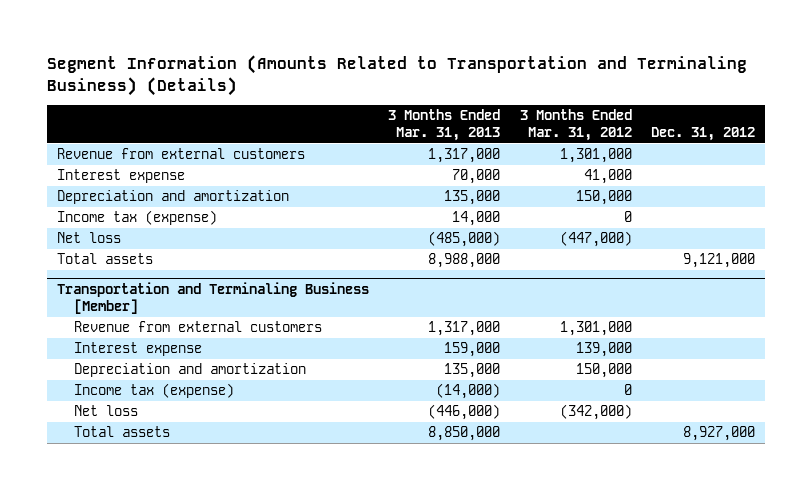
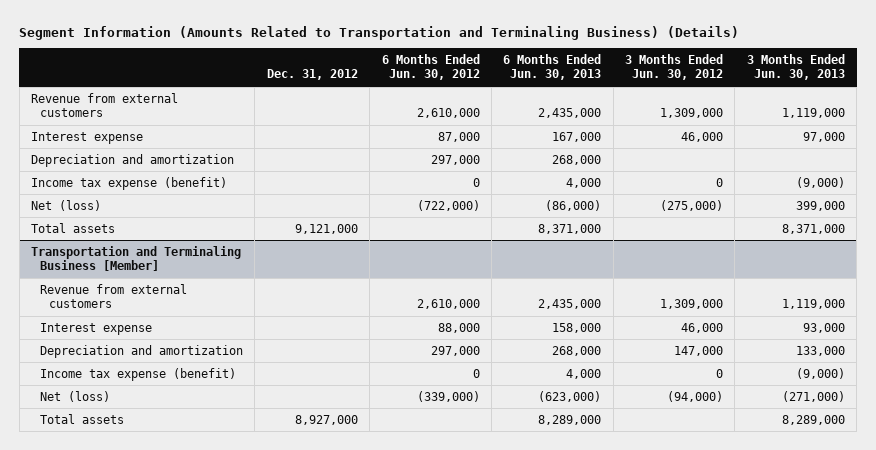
[388,108,501,142] 3 Months Ended Mar. 31, 2013 -> none
[519,108,632,142] 3 Months Ended Mar. 31, 2012 -> none
none -> [381,54,480,81] 6 Months Ended Jun. 30, 2012
none -> [503,54,602,81] 6 Months Ended Jun. 30, 2013
none -> [624,54,723,81] 3 Months Ended Jun. 30, 2012
none -> [746,54,845,81] 3 Months Ended Jun. 30, 2013
[56,210,217,226] Income tax (expense) -> [31,176,228,190] Income tax expense (benefit)
[56,232,121,244] Net loss -> [31,199,102,211] Net (loss)
[74,383,235,399] Income tax (expense) -> [40,367,237,381] Income tax expense (benefit)
[74,405,139,417] Net loss -> [40,390,111,402] Net (loss)

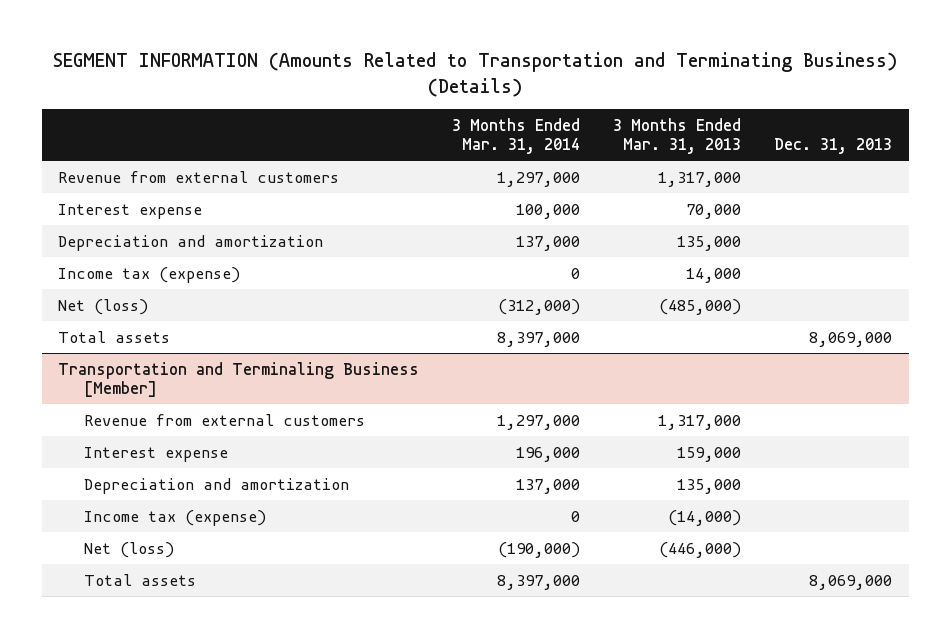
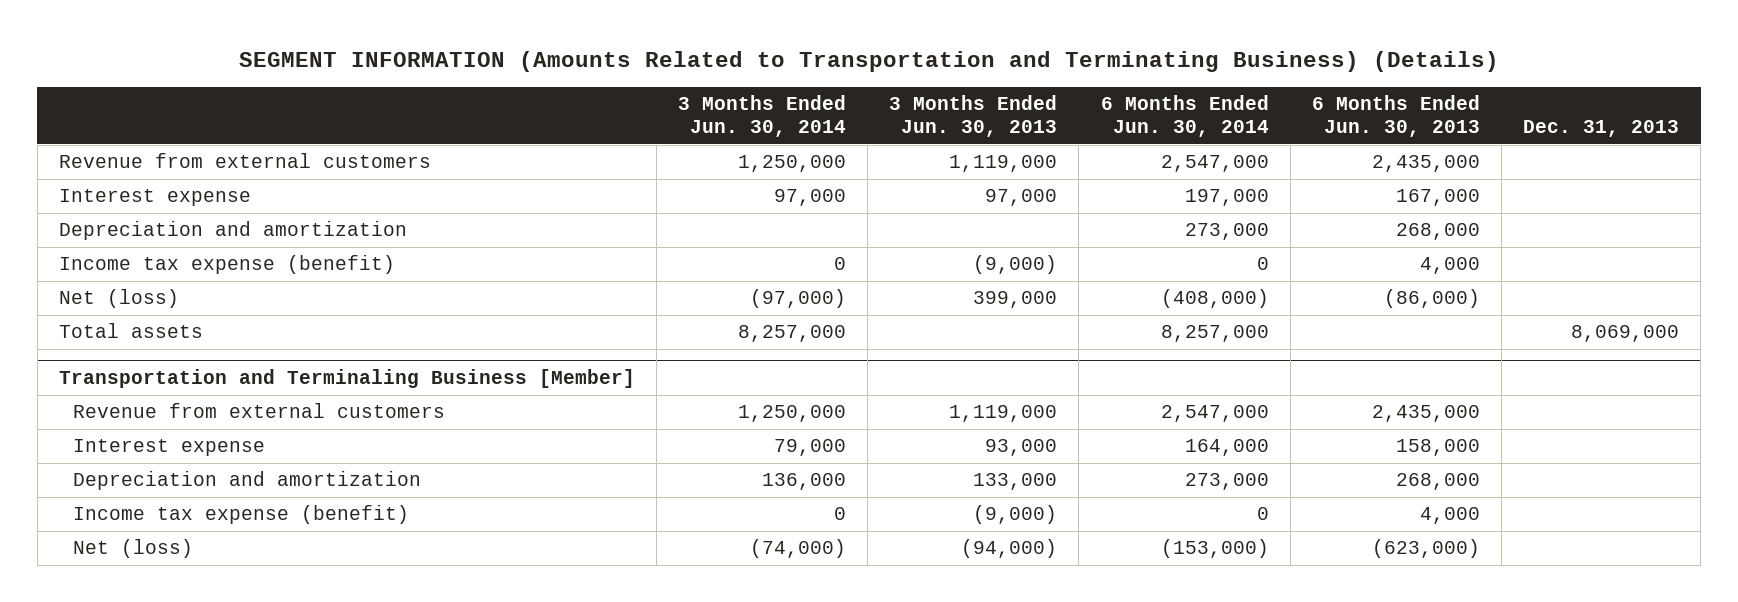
[452,117,581,154] 3 Months Ended Mar. 31, 2014 -> none
[613,117,742,154] 3 Months Ended Mar. 31, 2013 -> none
none -> [678,94,847,138] 3 Months Ended Jun. 30, 2014
none -> [889,94,1058,138] 3 Months Ended Jun. 30, 2013
none -> [1100,94,1269,138] 6 Months Ended Jun. 30, 2014
none -> [1311,94,1480,138] 6 Months Ended Jun. 30, 2013
[58,266,241,283] Income tax (expense) -> [58,255,395,275] Income tax expense (benefit)
[83,509,266,526] Income tax (expense) -> [72,505,409,525] Income tax expense (benefit)
[83,573,196,586] Total assets -> none

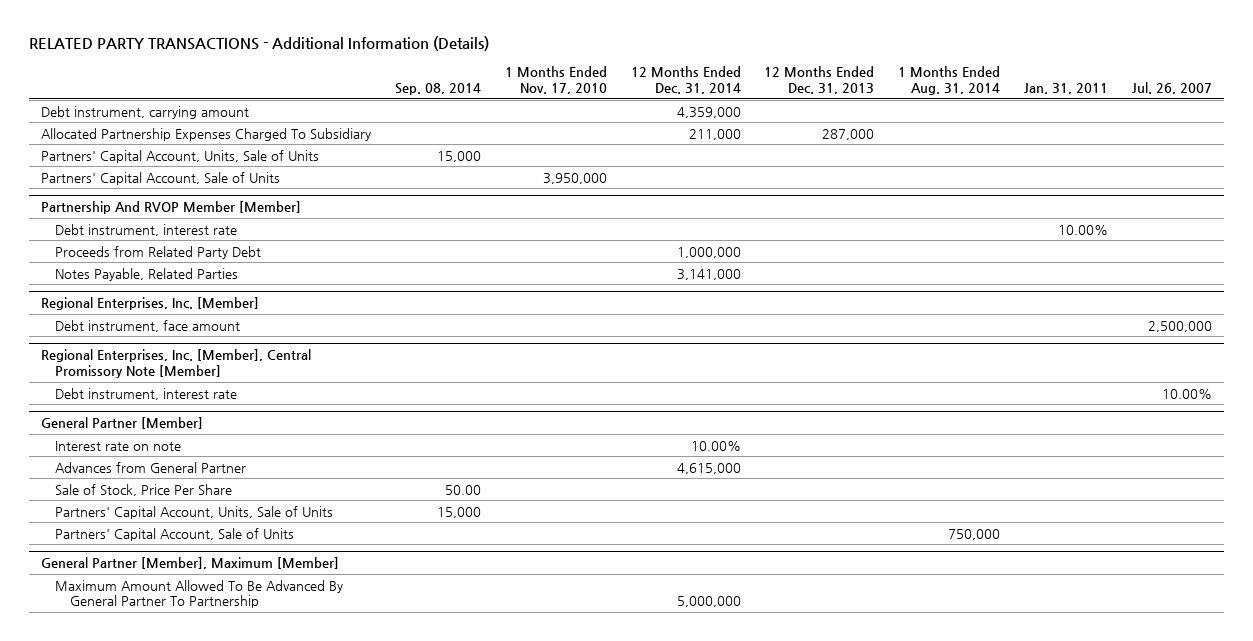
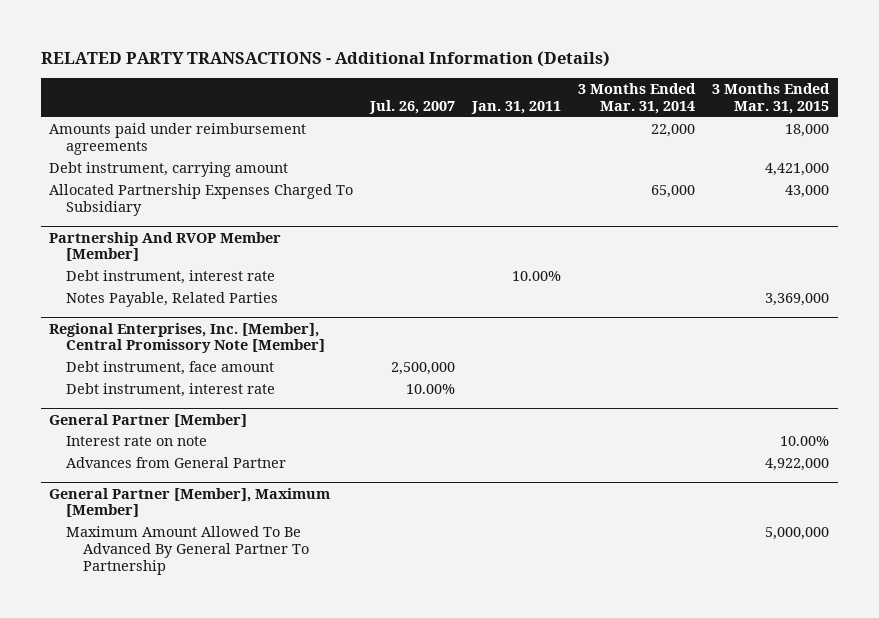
[394,83,481,96] Sep. 08, 2014 -> none
[504,66,607,95] 1 Months Ended Nov. 17, 2010 -> none
[630,66,741,95] 12 Months Ended Dec. 31, 2014 -> none
[764,66,875,95] 12 Months Ended Dec. 31, 2013 -> none
[898,66,1001,96] 1 Months Ended Aug. 31, 2014 -> none
none -> [578,83,697,115] 3 Months Ended Mar. 31, 2014
none -> [712,83,831,115] 3 Months Ended Mar. 31, 2015
none -> [49,123,307,156] Amounts paid under reimbursement agreements
[41,149,320,163] Partners' Capital Account, Units, Sale of Units -> none
[41,171,281,185] Partners' Capital Account, Sale of Units -> none
[55,245,262,259] Proceeds from Related Party Debt -> none
[41,297,260,311] Regional Enterprises, Inc. [Member] -> none
[55,319,241,332] Debt instrument, face amount -> none
none -> [66,361,275,376] Debt instrument, face amount
[55,483,233,496] Sale of Stock, Price Per Share -> none
[55,505,334,519] Partners' Capital Account, Units, Sale of Units -> none
[55,527,295,541] Partners' Capital Account, Sale of Units -> none

